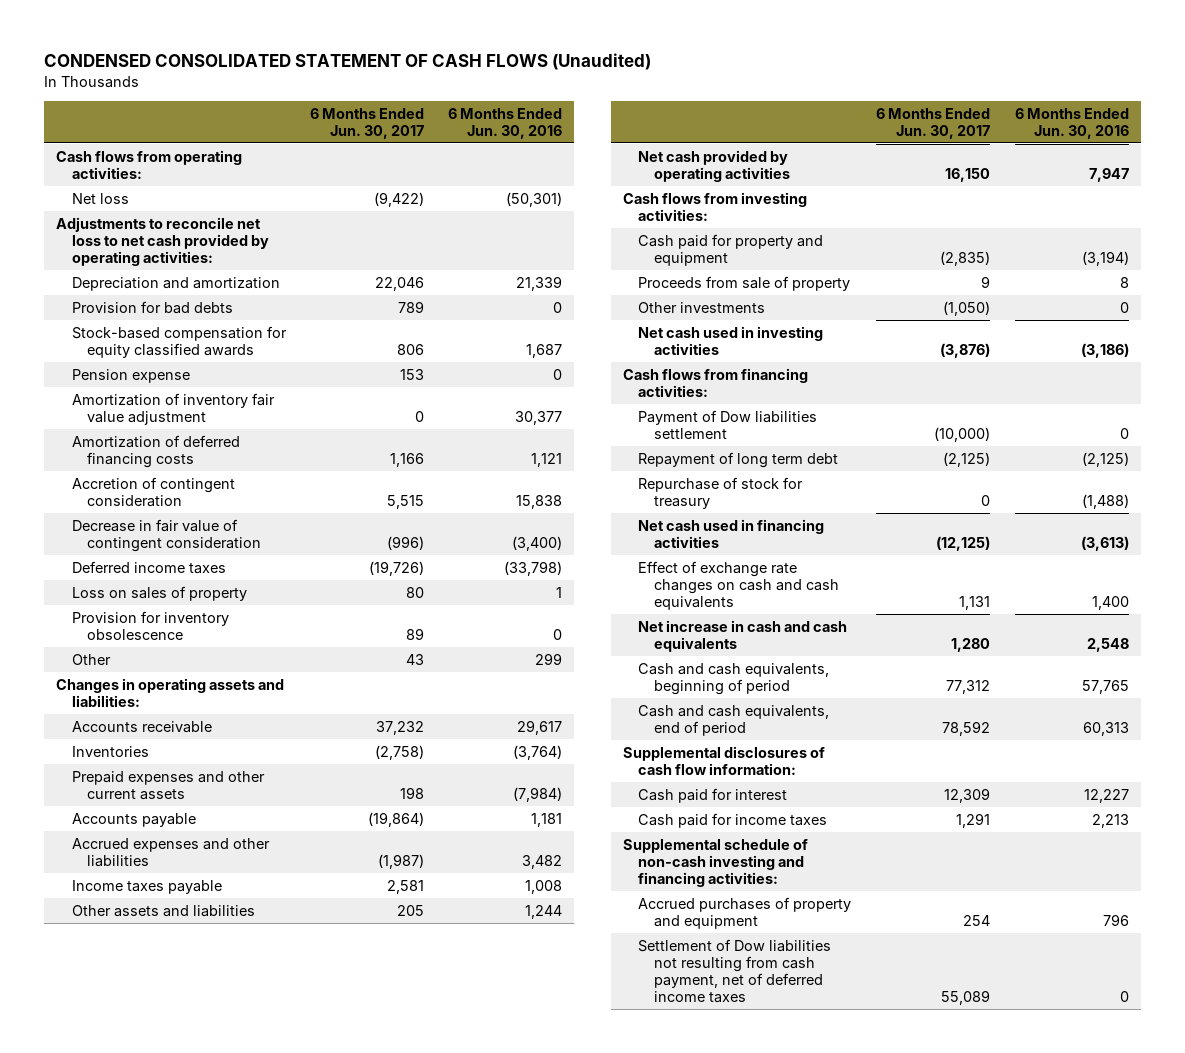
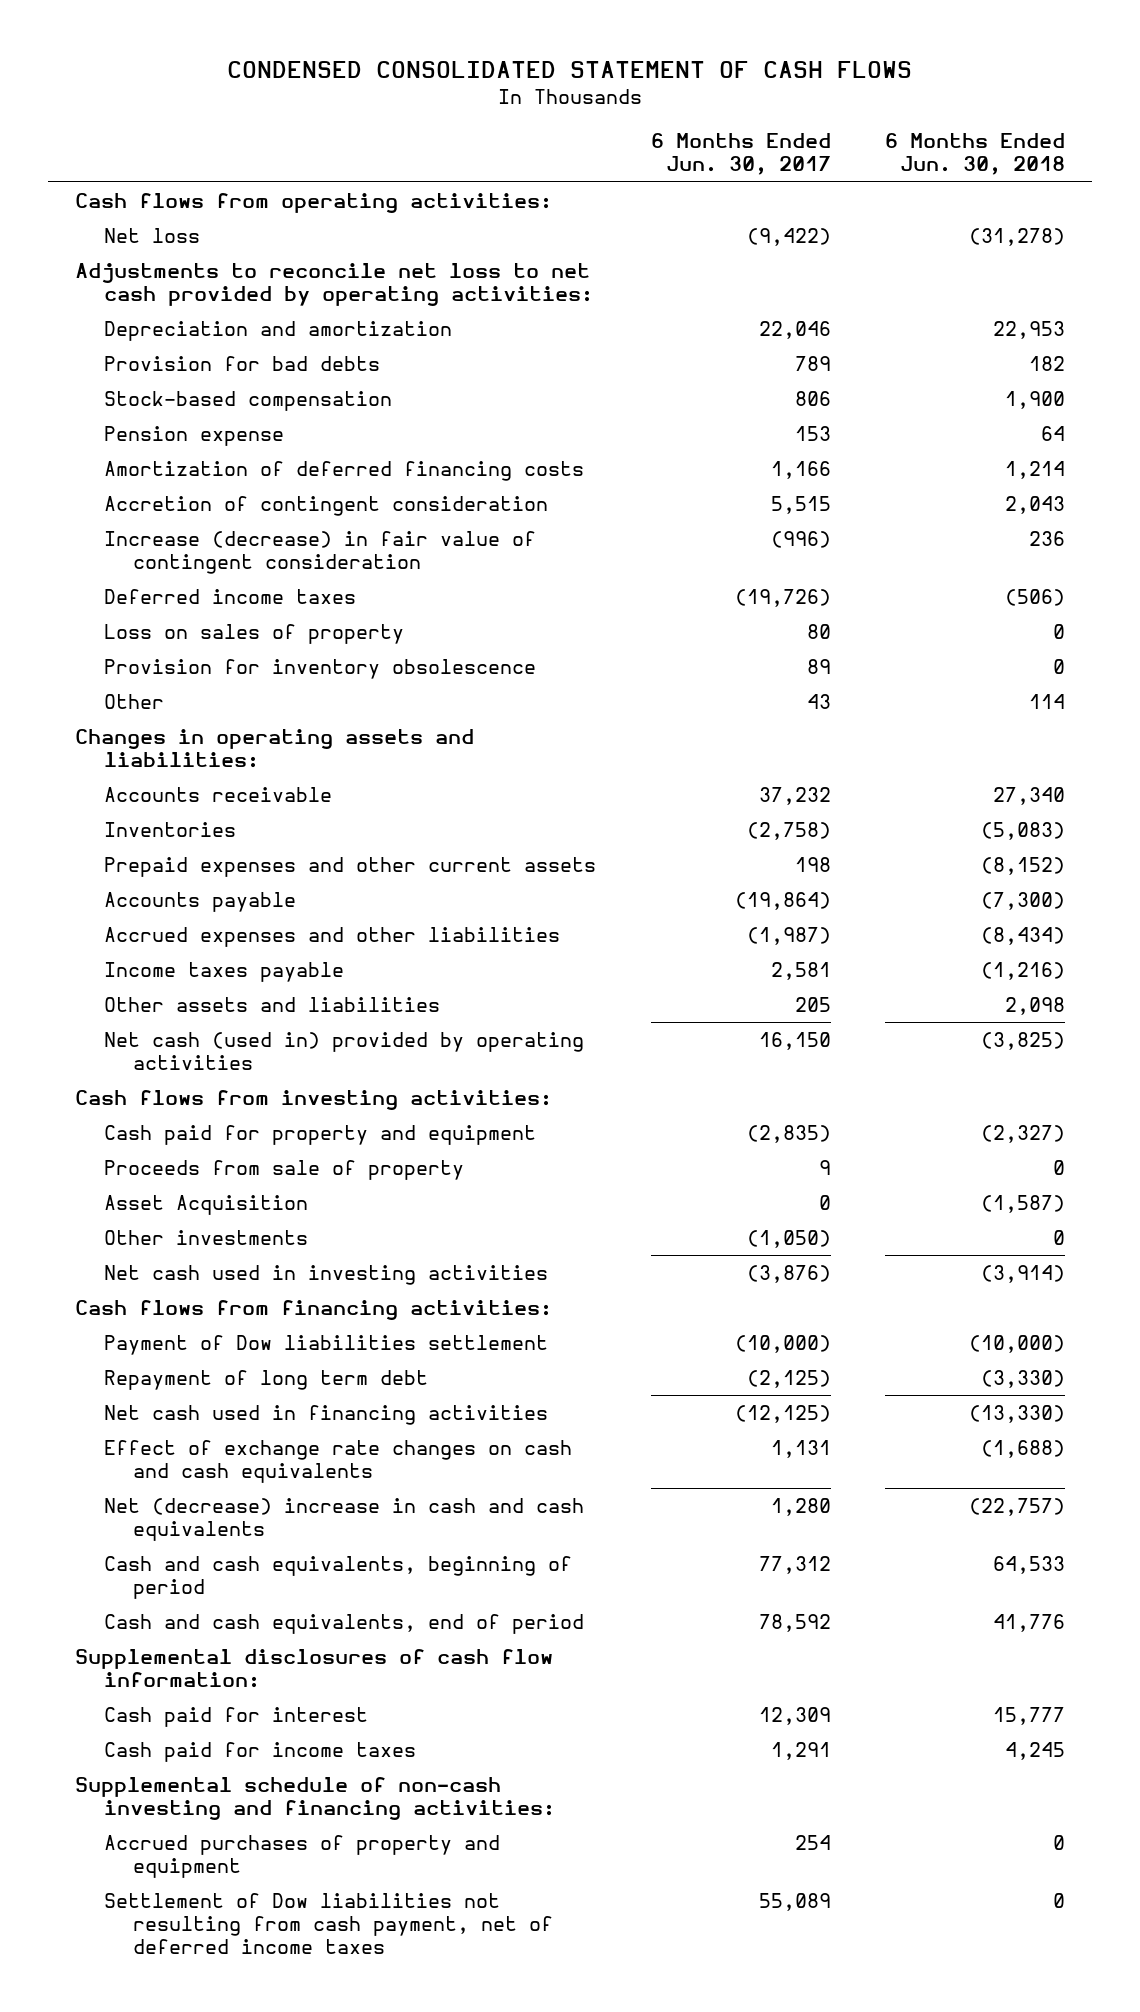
[43,52,651,70] CONDENSED CONSOLIDATED STATEMENT OF CASH FLOWS (Unaudited) -> [227,60,913,78] CONDENSED CONSOLIDATED STATEMENT OF CASH FLOWS
[447,108,562,140] 6 Months Ended Jun. 30, 2016 -> none
none -> [885,133,1066,176] 6 Months Ended Jun. 30, 2018
[71,325,287,358] Stock-based compensation for equity classified awards -> [103,390,392,411] Stock-based compensation
[71,392,275,425] Amortization of inventory fair value adjustment -> none
[71,518,262,552] Decrease in fair value of contingent consideration -> [103,530,536,574] Increase (decrease) in fair value of contingent consideration
[638,149,790,182] Net cash provided by operating activities -> [103,1031,584,1070] Net cash (used in) provided by operating activities
none -> [103,1194,308,1215] Asset Acquisition
[638,476,804,509] Repurchase of stock for treasury -> none
[638,619,848,652] Net increase in cash and cash equivalents -> [103,1497,584,1541] Net (decrease) increase in cash and cash equivalents

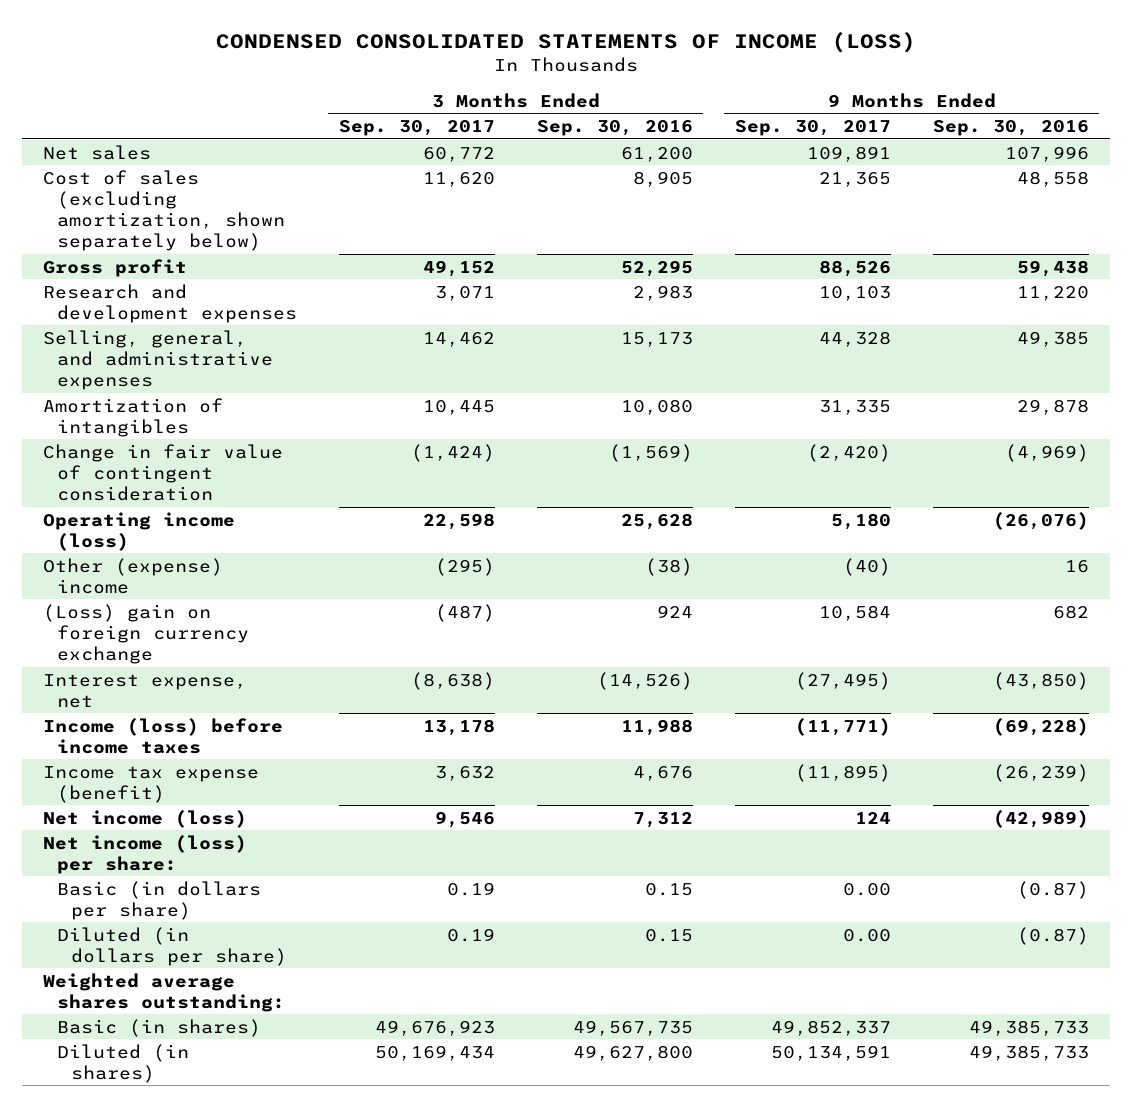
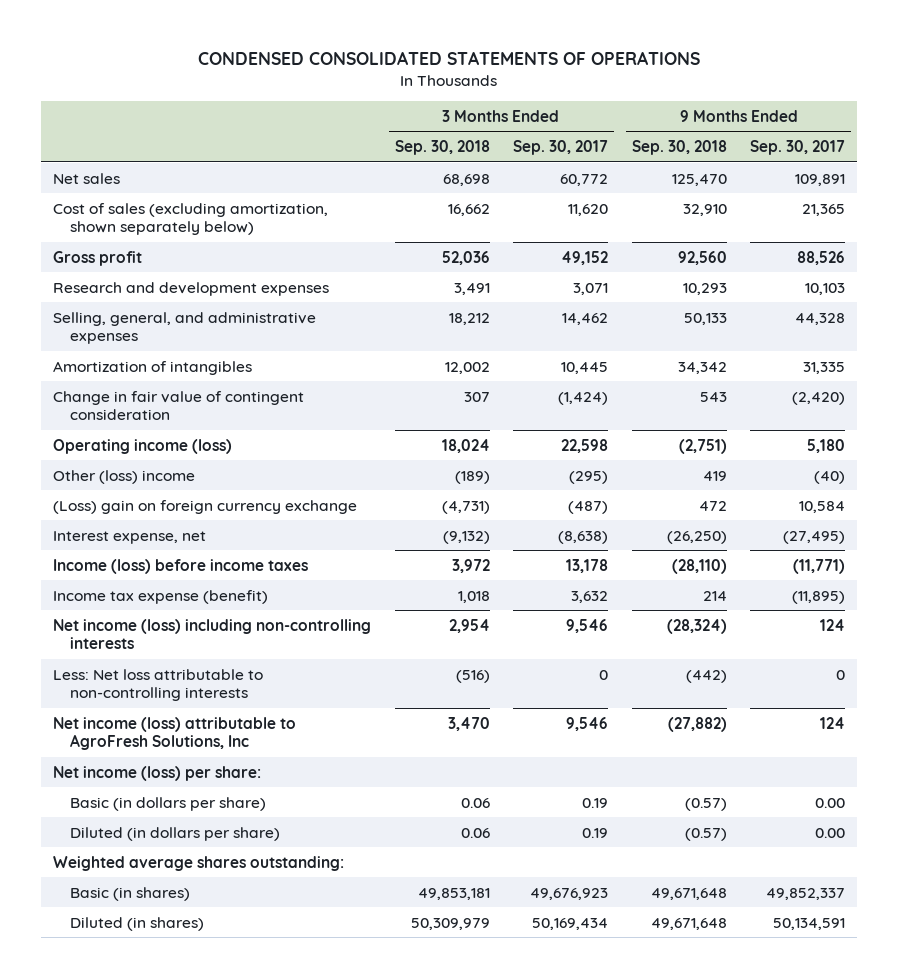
[215,32,916,54] CONDENSED CONSOLIDATED STATEMENTS OF INCOME (LOSS) -> [198,51,701,66] CONDENSED CONSOLIDATED STATEMENTS OF OPERATIONS
[536,119,693,136] Sep. 30, 2016 -> none
[932,119,1089,136] Sep. 30, 2016 -> none
none -> [394,140,490,156] Sep. 30, 2018
none -> [631,140,727,156] Sep. 30, 2018
[42,557,223,594] Other (expense) income -> [52,469,195,484] Other (loss) income
none -> [52,618,371,650] Net income (loss) including non-controlling interests
none -> [52,668,263,702] Less: Net loss attributable to non-controlling interests
[42,809,247,828] Net income (loss) -> [52,716,296,751] Net income (loss) attributable to AgroFresh Solutions, Inc

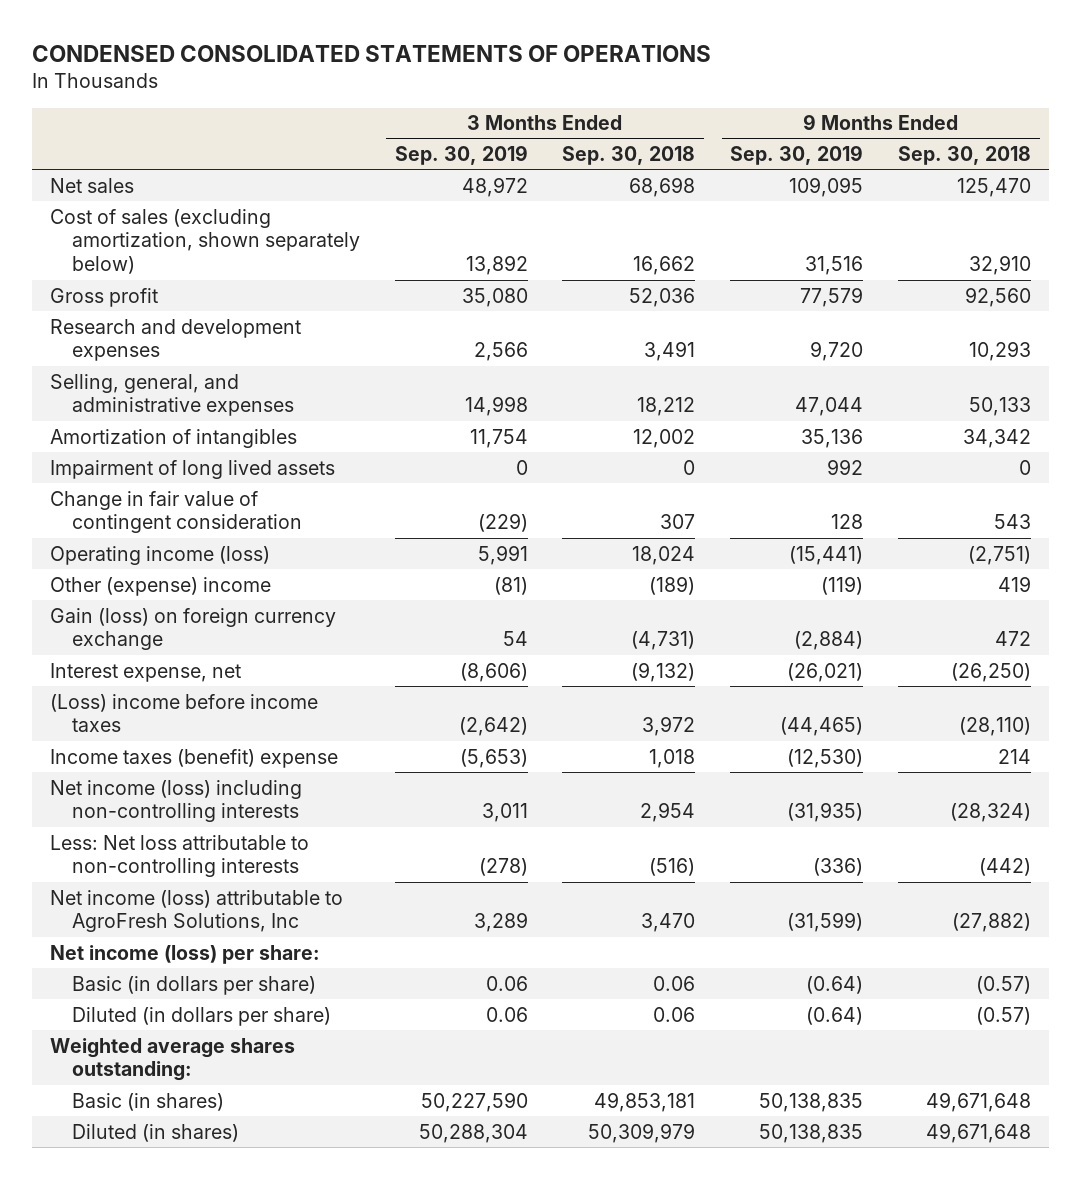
[513,140,609,156] Sep. 30, 2017 -> none
[750,140,846,156] Sep. 30, 2017 -> none
none -> [394,145,528,166] Sep. 30, 2019
none -> [730,145,864,166] Sep. 30, 2019
none -> [49,459,335,479] Impairment of long lived assets
[52,469,195,484] Other (loss) income -> [49,576,271,596] Other (expense) income
[52,499,357,514] (Loss) gain on foreign currency exchange -> [49,607,336,651] Gain (loss) on foreign currency exchange
[52,558,308,574] Income (loss) before income taxes -> [49,693,318,733] (Loss) income before income taxes
[52,589,268,604] Income tax expense (benefit) -> [49,748,338,768] Income taxes (benefit) expense

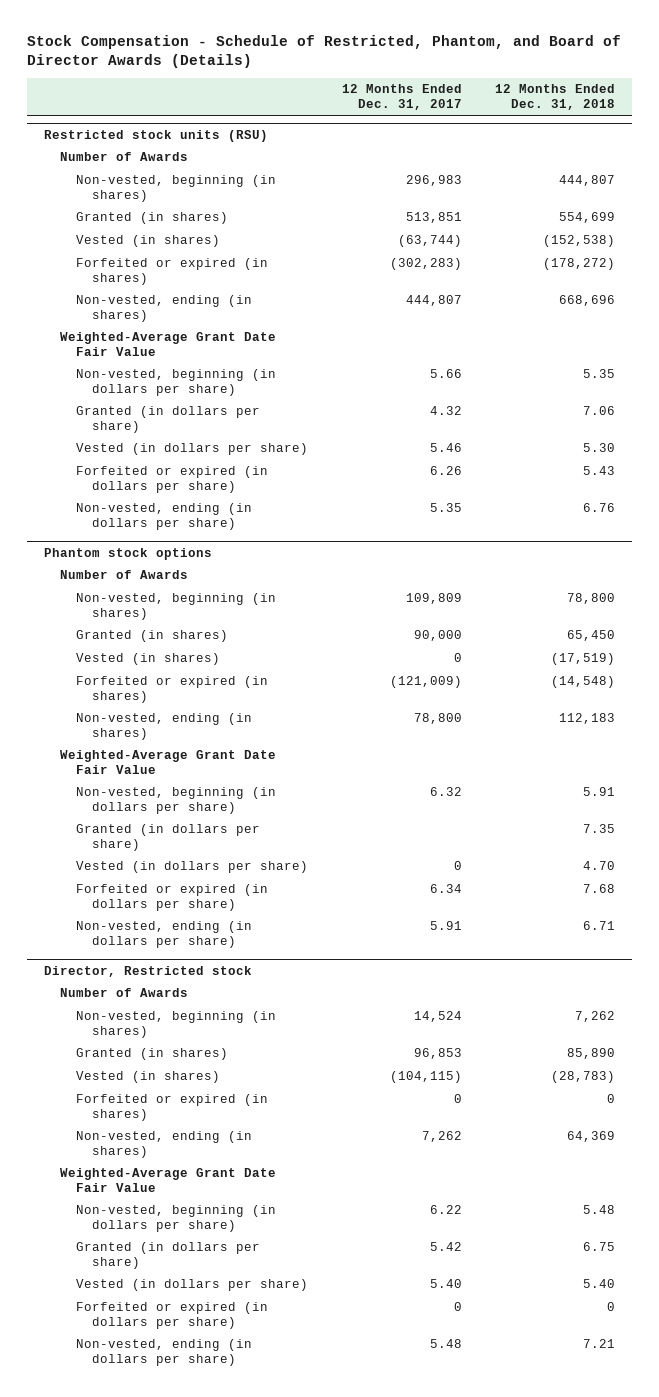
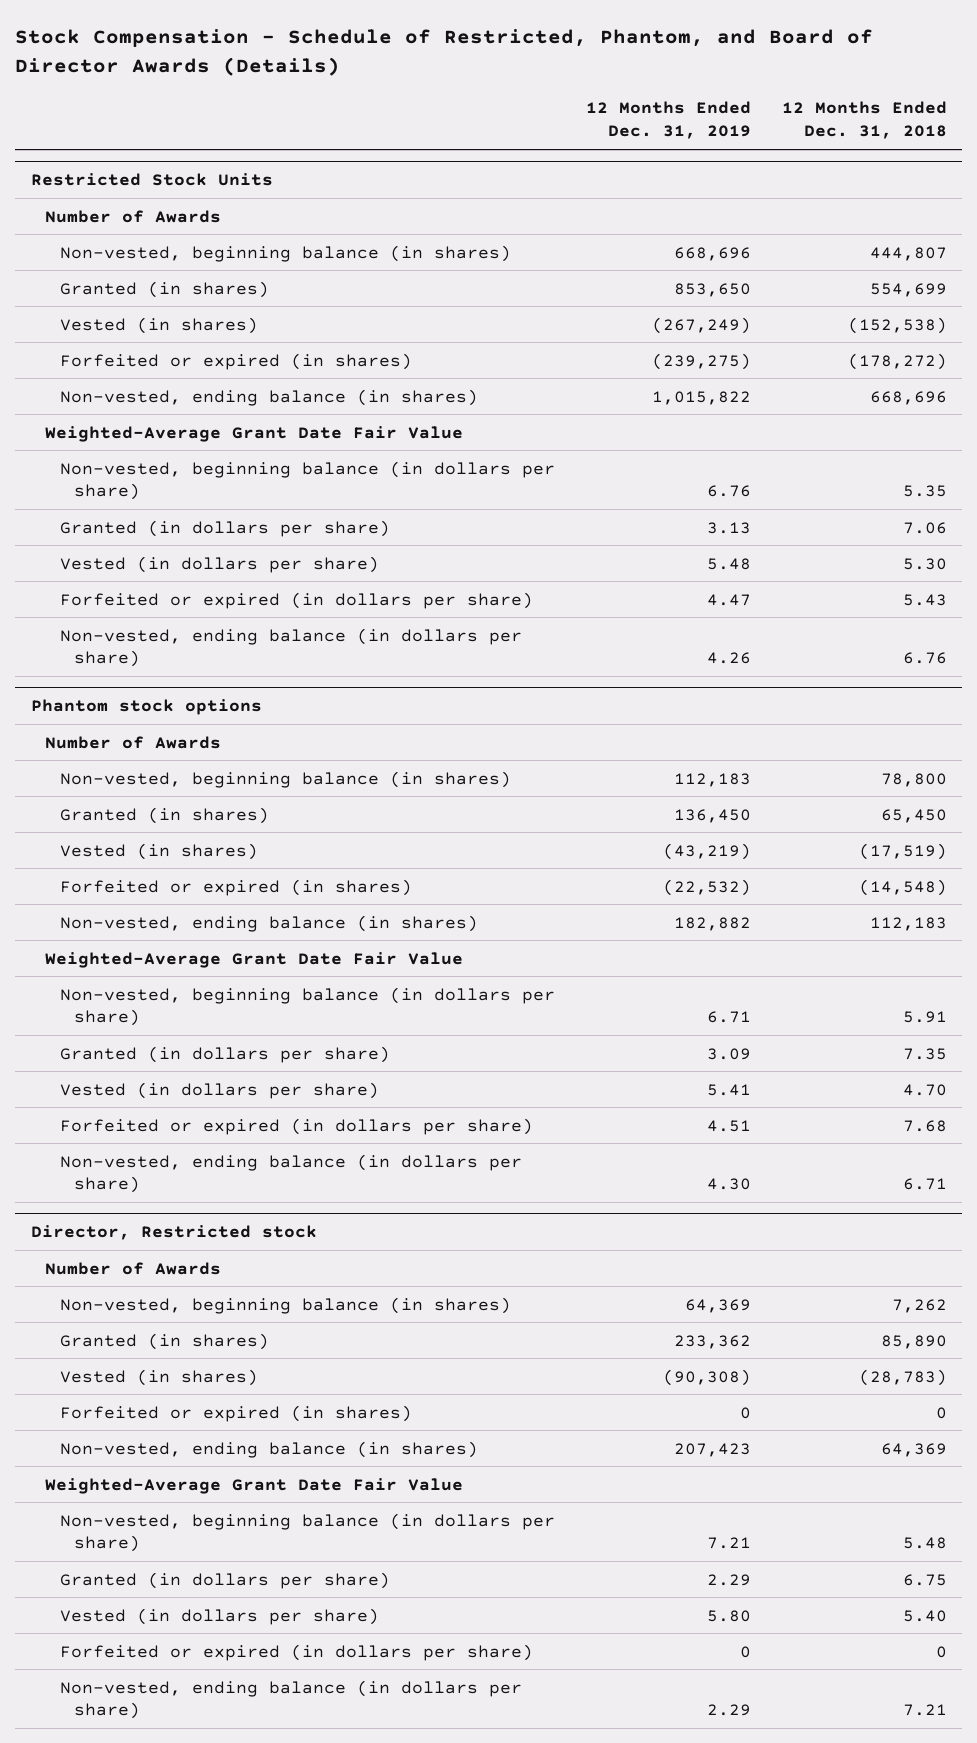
[341,84,462,110] 12 Months Ended Dec. 31, 2017 -> none
none -> [585,101,751,140] 12 Months Ended Dec. 31, 2019
[43,129,268,142] Restricted stock units (RSU) -> [30,173,273,187] Restricted Stock Units
[75,175,276,203] Non-vested, beginning (in shares) -> [59,244,511,262] Non-vested, beginning balance (in shares)
[75,295,252,323] Non-vested, ending (in shares) -> [59,388,478,406] Non-vested, ending balance (in shares)
[75,369,276,397] Non-vested, beginning (in dollars per share) -> [59,460,555,501] Non-vested, beginning balance (in dollars per share)
[75,503,252,531] Non-vested, ending (in dollars per share) -> [59,627,522,668] Non-vested, ending balance (in dollars per share)
[75,593,276,621] Non-vested, beginning (in shares) -> [59,770,511,788] Non-vested, beginning balance (in shares)
[75,713,252,741] Non-vested, ending (in shares) -> [59,914,478,932] Non-vested, ending balance (in shares)
[75,787,276,815] Non-vested, beginning (in dollars per share) -> [59,986,555,1027] Non-vested, beginning balance (in dollars per share)
[75,921,252,949] Non-vested, ending (in dollars per share) -> [59,1153,522,1194] Non-vested, ending balance (in dollars per share)
[75,1011,276,1039] Non-vested, beginning (in shares) -> [59,1296,511,1314] Non-vested, beginning balance (in shares)
[75,1131,252,1159] Non-vested, ending (in shares) -> [59,1440,478,1458] Non-vested, ending balance (in shares)
[75,1205,276,1233] Non-vested, beginning (in dollars per share) -> [59,1512,555,1553] Non-vested, beginning balance (in dollars per share)
[75,1339,252,1367] Non-vested, ending (in dollars per share) -> [59,1679,522,1720] Non-vested, ending balance (in dollars per share)

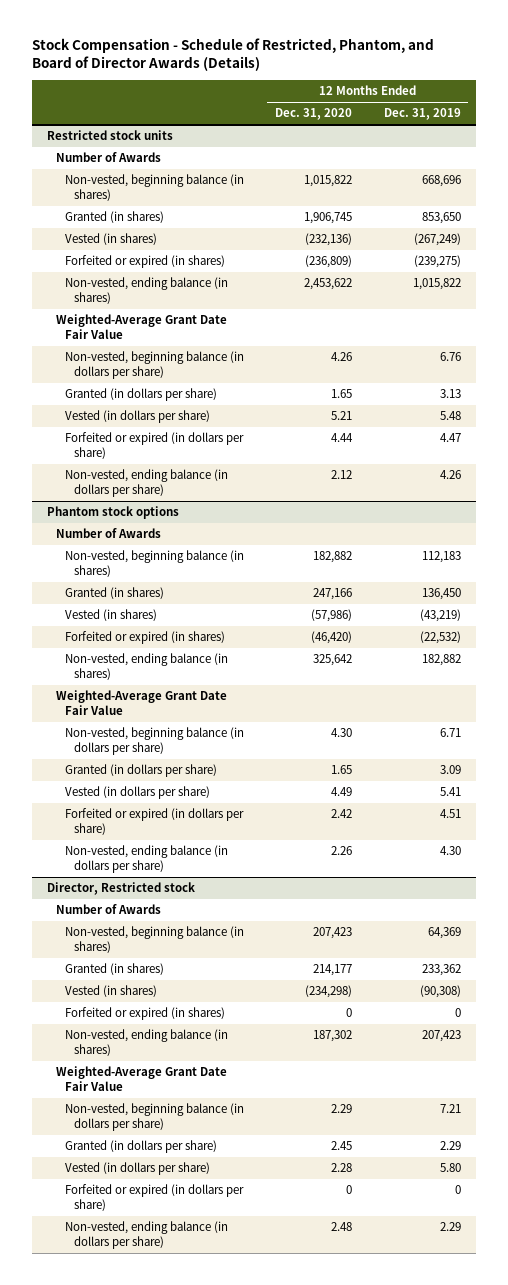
[781,101,947,140] 12 Months Ended Dec. 31, 2018 -> none
none -> [275,108,353,121] Dec. 31, 2020
[30,173,273,187] Restricted Stock Units -> [47,130,174,141] Restricted stock units

